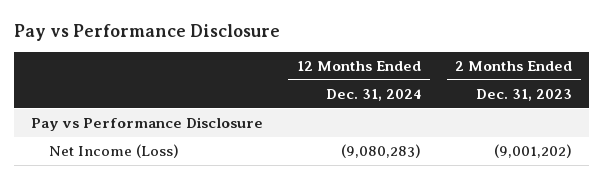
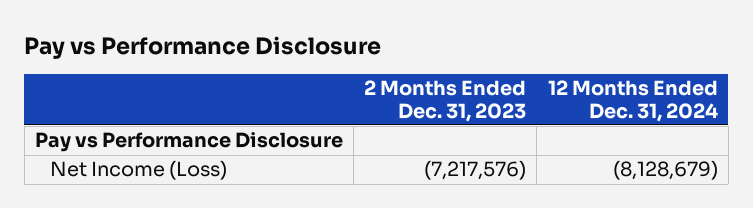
[340,144,421,159] (9,080,283) -> [612,160,718,181] (8,128,679)
[494,144,573,159] (9,001,202) -> [424,160,527,181] (7,217,576)

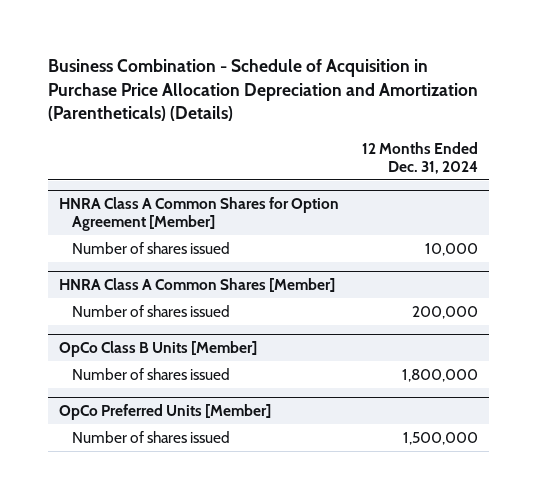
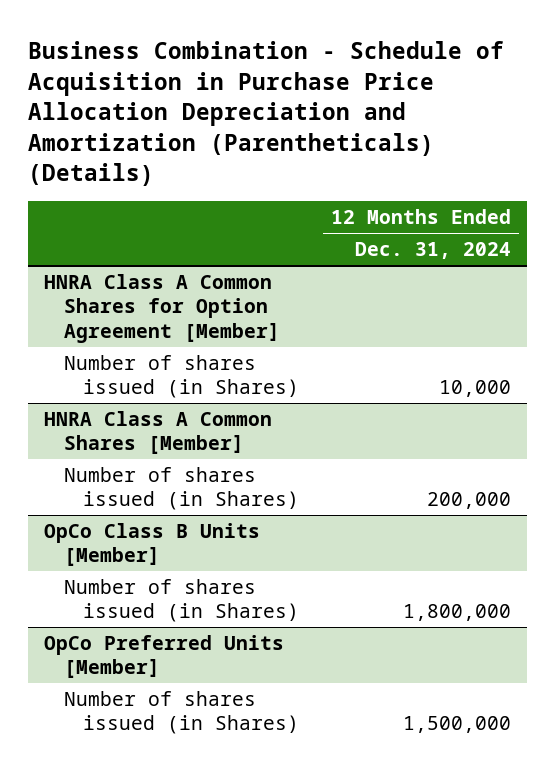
[71,242,230,255] Number of shares issued -> [63,355,300,399] Number of shares issued (in Shares)
[71,305,230,318] Number of shares issued -> [63,467,300,511] Number of shares issued (in Shares)
[71,368,230,381] Number of shares issued -> [63,579,300,623] Number of shares issued (in Shares)
[71,431,230,444] Number of shares issued -> [63,691,300,735] Number of shares issued (in Shares)

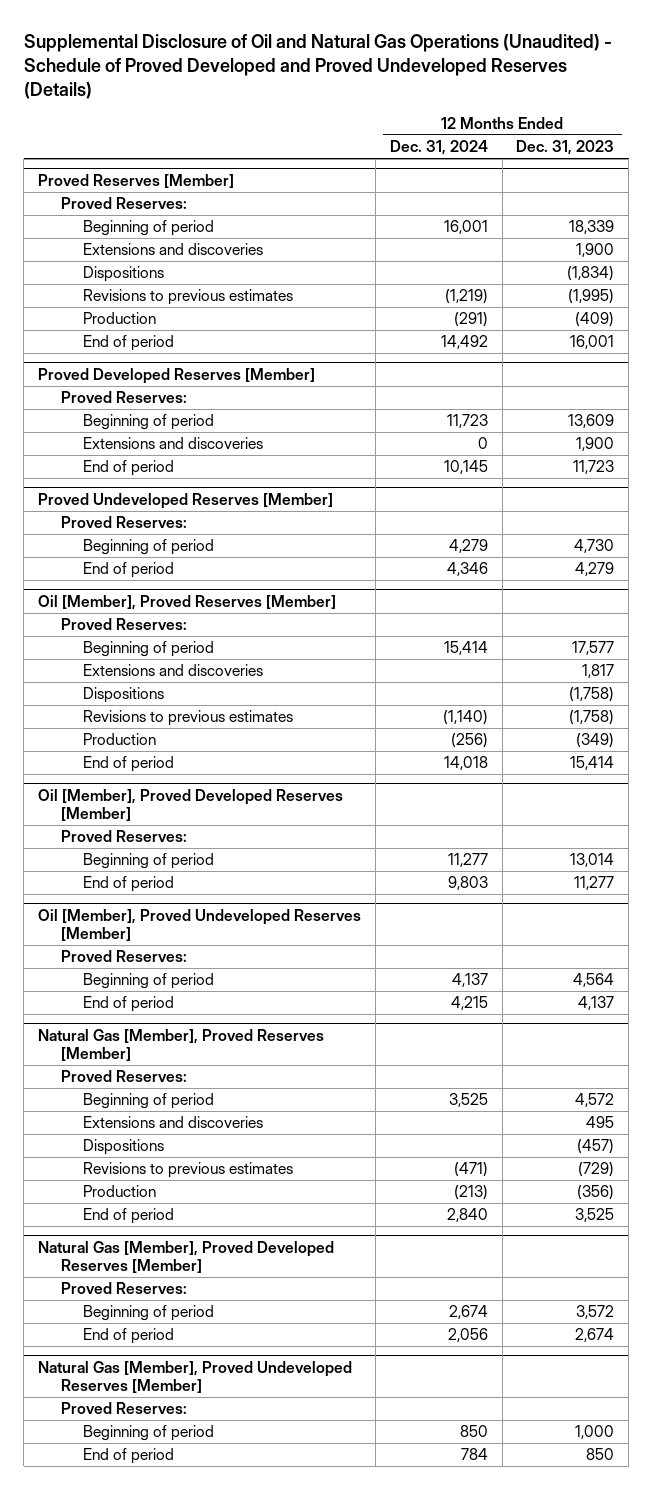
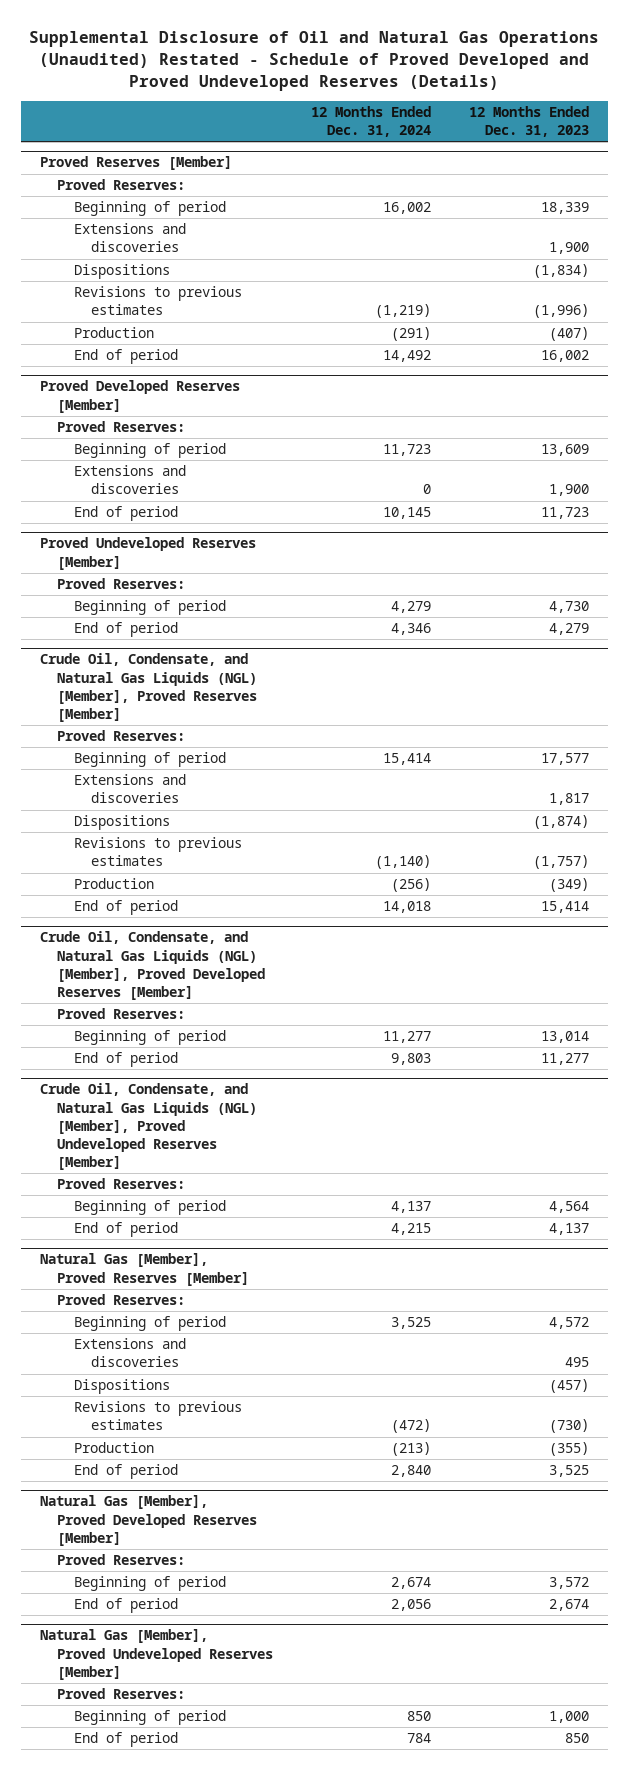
[23,34,612,100] Supplemental Disclosure of Oil and Natural Gas Operations (Unaudited) - Schedule of Proved Developed and Proved Undeveloped Reserves (Details) -> [29,30,600,91] Supplemental Disclosure of Oil and Natural Gas Operations (Unaudited) Restated - Schedule of Proved Developed and Proved Undeveloped Reserves (Details)
[443,220,488,235] 16,001 -> [382,202,431,215] 16,002
[568,289,615,305] (1,995) -> [532,304,589,319] (1,996)
[575,312,615,328] (409) -> [548,327,589,342] (407)
[570,335,615,350] 16,001 -> [540,350,589,363] 16,002
[38,594,337,610] Oil [Member], Proved Reserves [Member] -> none
none -> [39,653,257,722] Crude Oil, Condensate, and Natural Gas Liquids (NGL) [Member], Proved Reserves [Member]
[569,687,615,703] (1,758) -> [532,815,589,830] (1,874)
[569,710,615,726] (1,758) -> [532,855,589,870] (1,757)
[38,788,344,822] Oil [Member], Proved Developed Reserves [Member] -> none
none -> [39,931,265,1000] Crude Oil, Condensate, and Natural Gas Liquids (NGL) [Member], Proved Developed Reserves [Member]
[38,908,362,942] Oil [Member], Proved Undeveloped Reserves [Member] -> none
none -> [39,1083,257,1171] Crude Oil, Condensate, and Natural Gas Liquids (NGL) [Member], Proved Undeveloped Reserves [Member]
[453,1162,488,1178] (471) -> [390,1419,431,1434] (472)
[578,1162,615,1178] (729) -> [548,1419,589,1434] (730)
[577,1185,615,1201] (356) -> [548,1442,589,1457] (355)

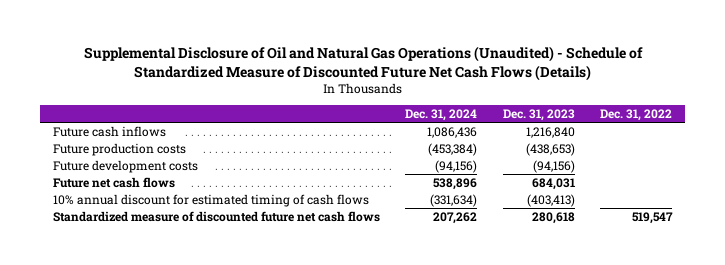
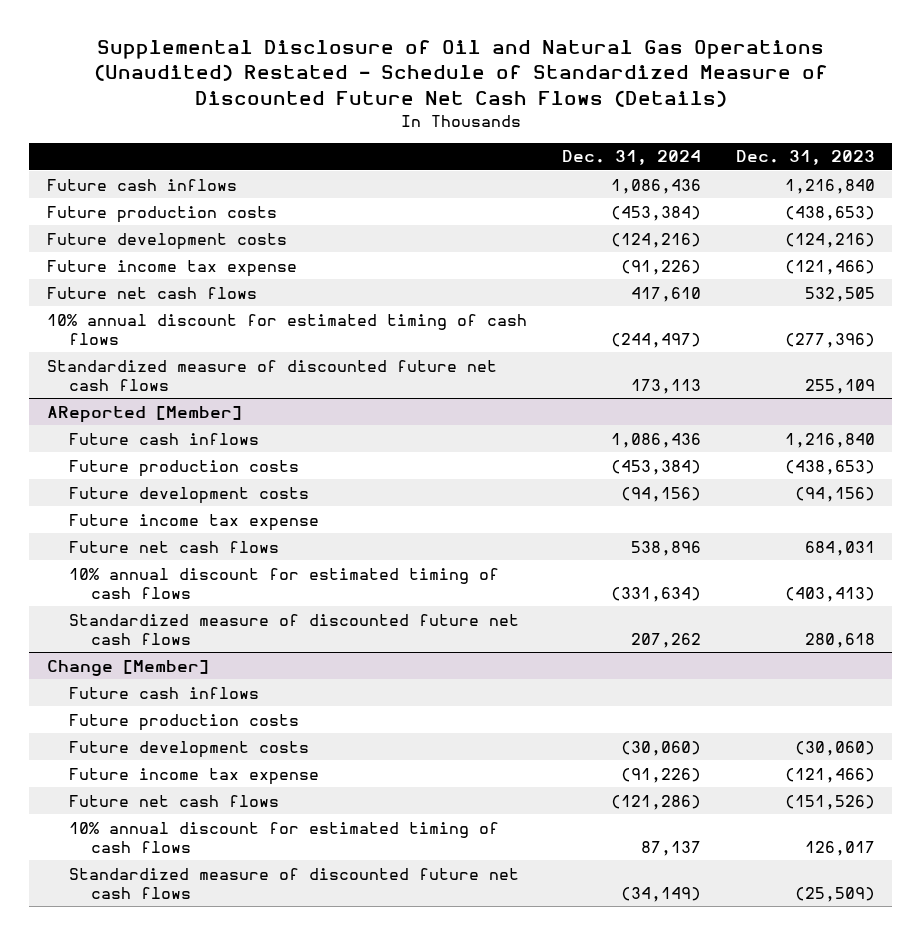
[83,46,643,82] Supplemental Disclosure of Oil and Natural Gas Operations (Unaudited) - Schedule of Standardized Measure of Discounted Future Net Cash Flows (Details) -> [93,40,828,107] Supplemental Disclosure of Oil and Natural Gas Operations (Unaudited) Restated - Schedule of Standardized Measure of Discounted Future Net Cash Flows (Details)
[600,109,673,122] Dec. 31, 2022 -> none
none -> [46,232,287,250] Future development costs
none -> [46,259,297,277] Future income tax expense
none -> [46,286,257,299] Future net cash flows
none -> [46,313,527,346] 10% annual discount for estimated timing of cash flows
none -> [46,359,497,392] Standardized measure of discounted future net cash flows
none -> [46,405,242,423] AReported [Member]
none -> [68,432,259,445] Future cash inflows
none -> [68,459,299,477] Future production costs
none -> [68,513,319,531] Future income tax expense
none -> [46,659,209,676] Change [Member]
none -> [68,686,259,699] Future cash inflows
none -> [68,713,299,731] Future production costs
none -> [68,740,309,758] Future development costs
none -> [68,767,319,785] Future income tax expense
none -> [68,794,279,807] Future net cash flows
none -> [68,821,499,854] 10% annual discount for estimated timing of cash flows
none -> [68,867,519,900] Standardized measure of discounted future net cash flows

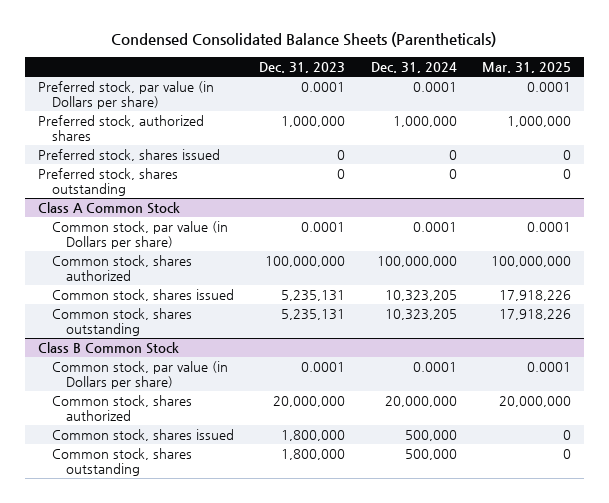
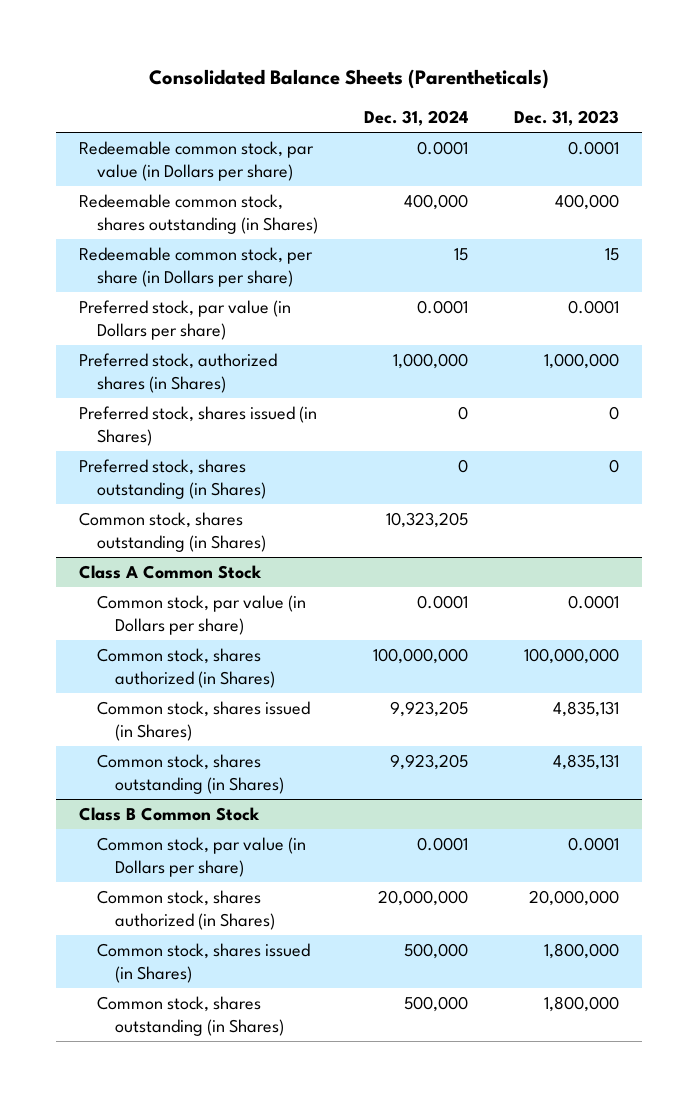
[111,32,497,48] Condensed Consolidated Balance Sheets (Parentheticals) -> [149,69,550,90] Consolidated Balance Sheets (Parentheticals)
[482,61,572,73] Mar. 31, 2025 -> none
none -> [79,140,315,181] Redeemable common stock, par value (in Dollars per share)
none -> [79,193,319,234] Redeemable common stock, shares outstanding (in Shares)
none -> [79,246,314,287] Redeemable common stock, per share (in Dollars per share)
[37,114,204,142] Preferred stock, authorized shares -> [79,352,278,393] Preferred stock, authorized shares (in Shares)
[37,148,220,161] Preferred stock, shares issued -> [79,405,318,446] Preferred stock, shares issued (in Shares)
[37,167,178,197] Preferred stock, shares outstanding -> [79,458,267,499] Preferred stock, shares outstanding (in Shares)
none -> [79,511,267,552] Common stock, shares outstanding (in Shares)
[51,254,192,282] Common stock, shares authorized -> [97,647,276,688] Common stock, shares authorized (in Shares)
[51,288,234,301] Common stock, shares issued -> [97,700,311,741] Common stock, shares issued (in Shares)
[281,289,346,301] 5,235,131 -> [553,700,620,717] 4,835,131
[384,289,457,301] 10,323,205 -> [390,700,469,717] 9,923,205
[51,307,192,337] Common stock, shares outstanding -> [97,753,285,794] Common stock, shares outstanding (in Shares)
[281,308,346,320] 5,235,131 -> [553,753,620,770] 4,835,131
[384,308,457,320] 10,323,205 -> [390,753,469,770] 9,923,205
[51,394,192,422] Common stock, shares authorized -> [97,889,276,930] Common stock, shares authorized (in Shares)
[51,428,234,441] Common stock, shares issued -> [97,942,311,983] Common stock, shares issued (in Shares)
[51,447,192,477] Common stock, shares outstanding -> [97,995,285,1036] Common stock, shares outstanding (in Shares)

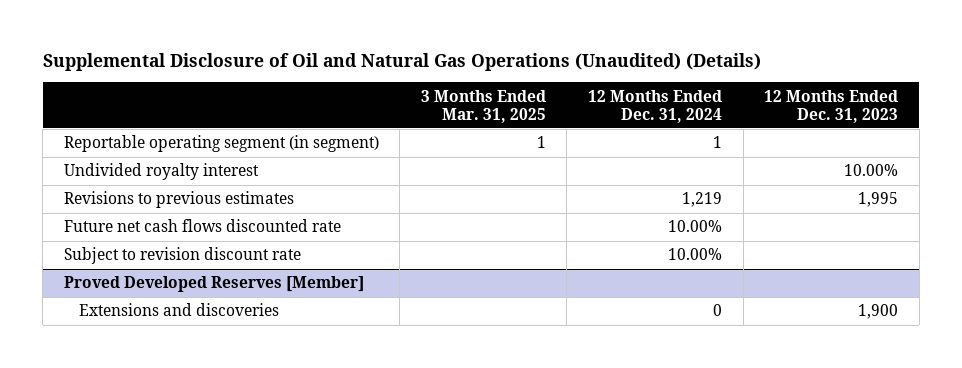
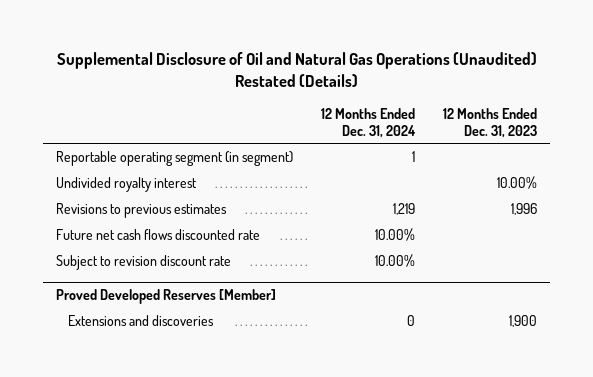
[42,52,761,71] Supplemental Disclosure of Oil and Natural Gas Operations (Unaudited) (Details) -> [56,51,537,87] Supplemental Disclosure of Oil and Natural Gas Operations (Unaudited) Restated (Details)
[420,89,546,123] 3 Months Ended Mar. 31, 2025 -> none
[858,192,899,208] 1,995 -> [510,203,537,216] 1,996

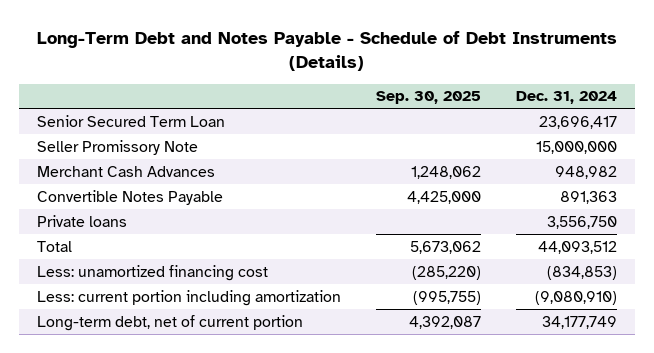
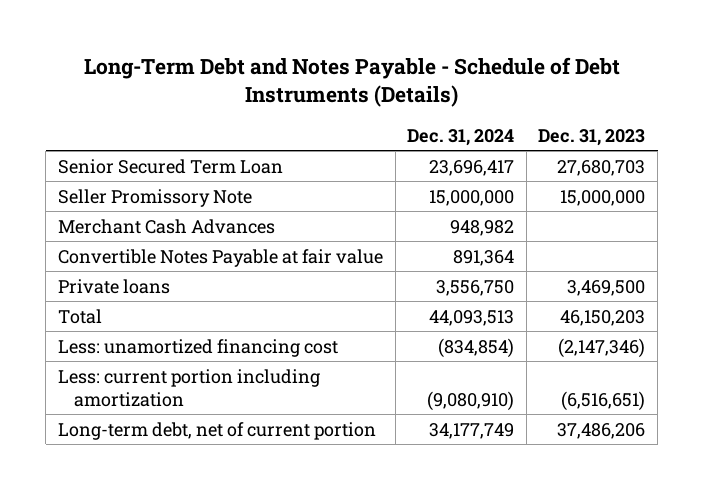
[375,91,481,105] Sep. 30, 2025 -> none
none -> [538,128,646,146] Dec. 31, 2023
[36,189,223,205] Convertible Notes Payable -> [57,248,383,267] Convertible Notes Payable at fair value
[560,190,618,204] 891,363 -> [453,249,515,266] 891,364
[538,240,618,254] 44,093,512 -> [429,309,515,326] 44,093,513
[547,265,618,280] (834,853) -> [438,337,515,358] (834,854)

